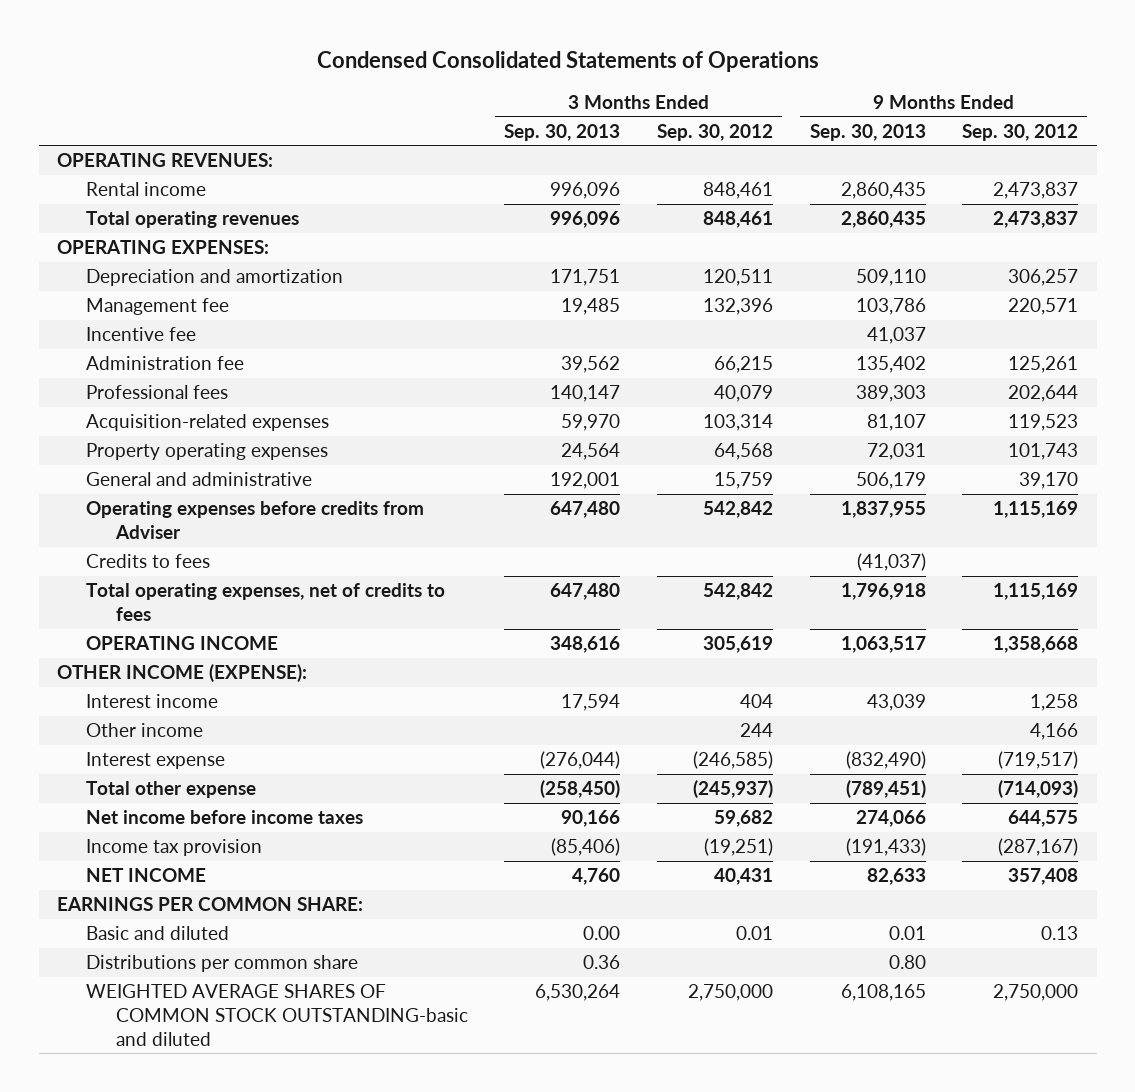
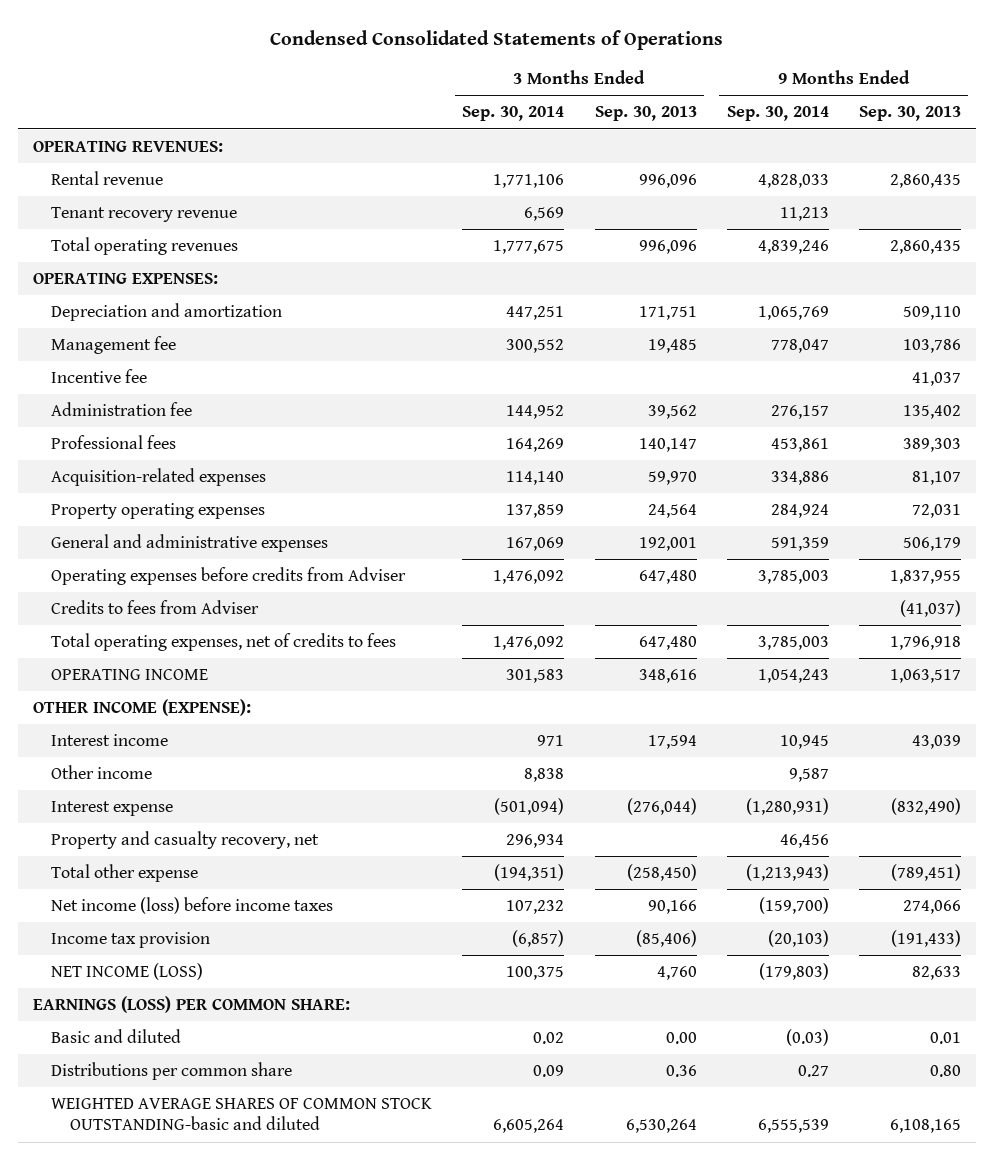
[656,123,773,141] Sep. 30, 2012 -> none
[962,123,1079,141] Sep. 30, 2012 -> none
none -> [462,106,565,122] Sep. 30, 2014
none -> [726,106,829,122] Sep. 30, 2014
[86,182,207,197] Rental income -> [51,171,164,186] Rental revenue
none -> [51,207,238,223] Tenant recovery revenue
[86,472,313,487] General and administrative -> [51,534,329,553] General and administrative expenses
[86,554,211,569] Credits to fees -> [51,600,260,615] Credits to fees from Adviser
none -> [51,831,320,850] Property and casualty recovery, net
[86,810,364,825] Net income before income taxes -> [51,897,334,915] Net income (loss) before income taxes
[86,868,207,883] NET INCOME -> [51,963,204,981] NET INCOME (LOSS)
[56,897,363,912] EARNINGS PER COMMON SHARE: -> [32,996,350,1014] EARNINGS (LOSS) PER COMMON SHARE:

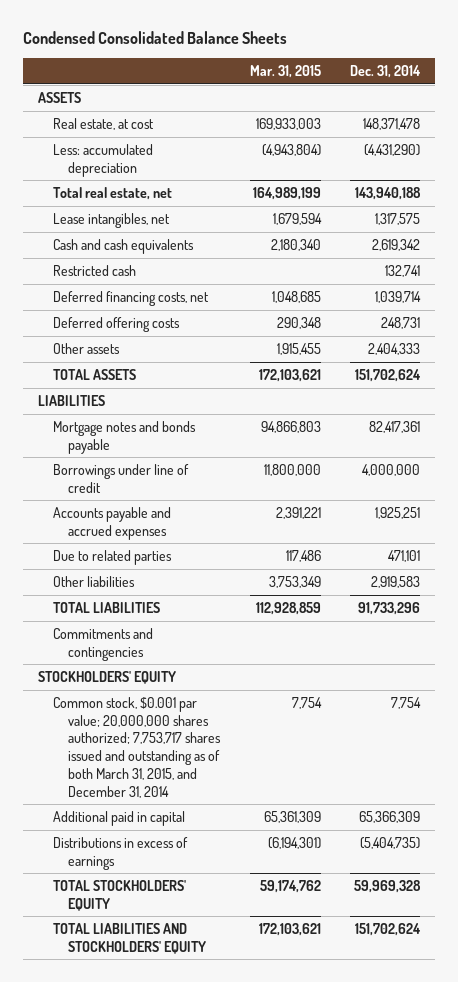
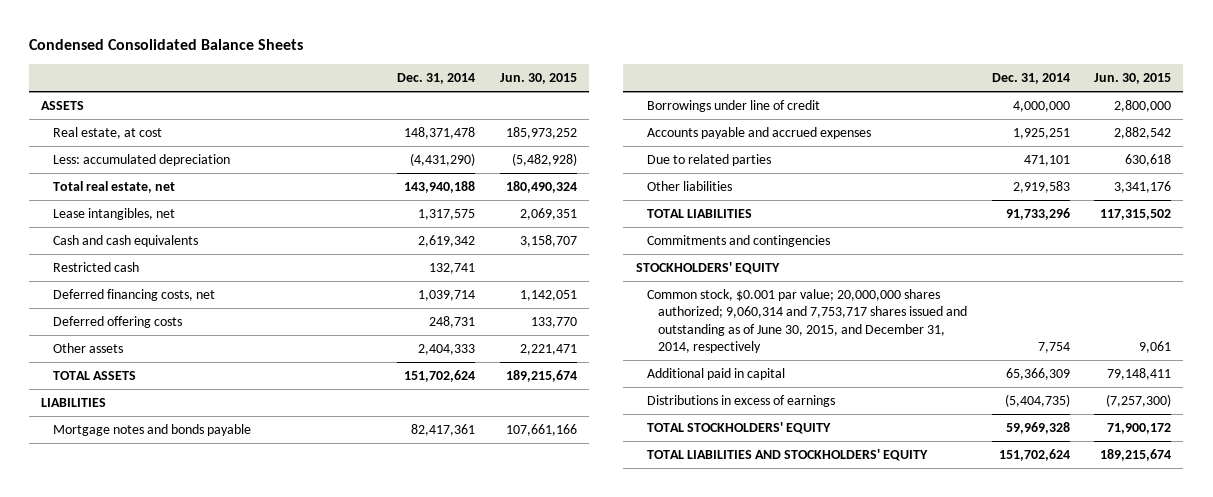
[249,65,321,79] Mar. 31, 2015 -> none
none -> [499,73,577,85] Jun. 30, 2015
[52,696,221,798] Common stock, $0.001 par value; 20,000,000 shares authorized; 7,753,717 shares issued and outstanding as of both March 31, 2015, and December 31, 2014 -> [646,289,968,353] Common stock, $0.001 par value; 20,000,000 shares authorized; 9,060,314 and 7,753,717 shares issued and outstanding as of June 30, 2015, and December 31, 2014, respectively

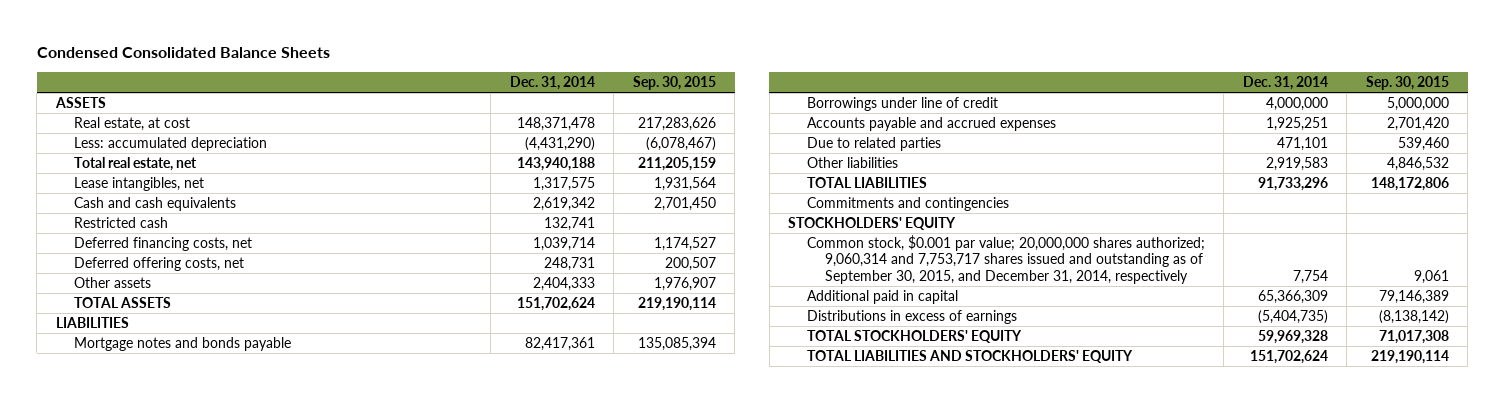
[499,73,577,85] Jun. 30, 2015 -> none
none -> [632,75,716,90] Sep. 30, 2015
[52,316,182,329] Deferred offering costs -> [73,257,244,272] Deferred offering costs, net
[646,289,968,353] Common stock, $0.001 par value; 20,000,000 shares authorized; 9,060,314 and 7,753,717 shares issued and outstanding as of June 30, 2015, and December 31, 2014, respectively -> [806,235,1205,284] Common stock, $0.001 par value; 20,000,000 shares authorized; 9,060,314 and 7,753,717 shares issued and outstanding as of September 30, 2015, and December 31, 2014, respectively

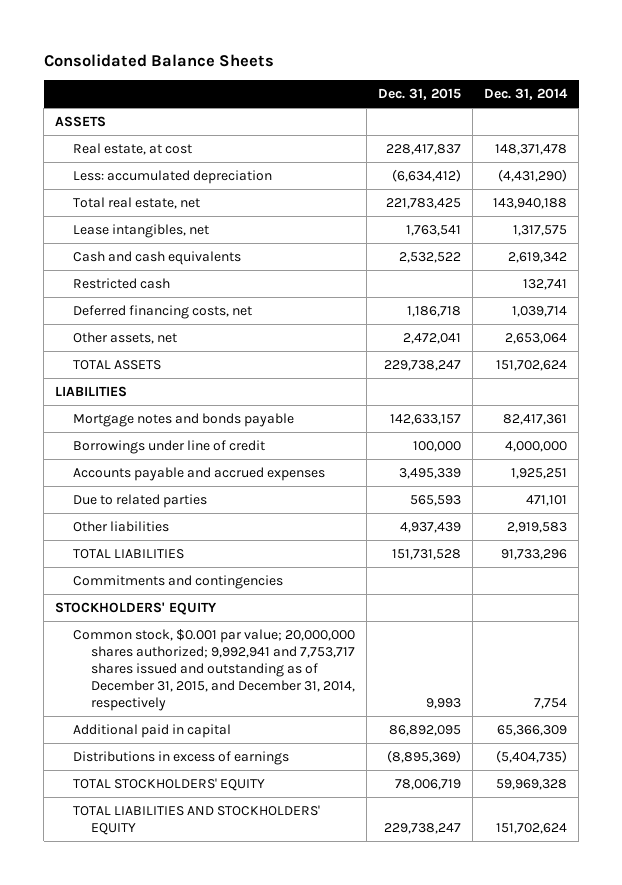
[36,47,330,59] Condensed Consolidated Balance Sheets -> [43,53,274,67] Consolidated Balance Sheets
[632,75,716,90] Sep. 30, 2015 -> none
none -> [378,88,462,101] Dec. 31, 2015
[73,257,244,272] Deferred offering costs, net -> none
[73,277,151,289] Other assets -> [73,331,178,344] Other assets, net
[532,277,595,292] 2,404,333 -> [505,332,568,344] 2,653,064
[806,235,1205,284] Common stock, $0.001 par value; 20,000,000 shares authorized; 9,060,314 and 7,753,717 shares issued and outstanding as of September 30, 2015, and December 31, 2014, respectively -> [73,628,356,712] Common stock, $0.001 par value; 20,000,000 shares authorized; 9,992,941 and 7,753,717 shares issued and outstanding as of December 31, 2015, and December 31, 2014, respectively

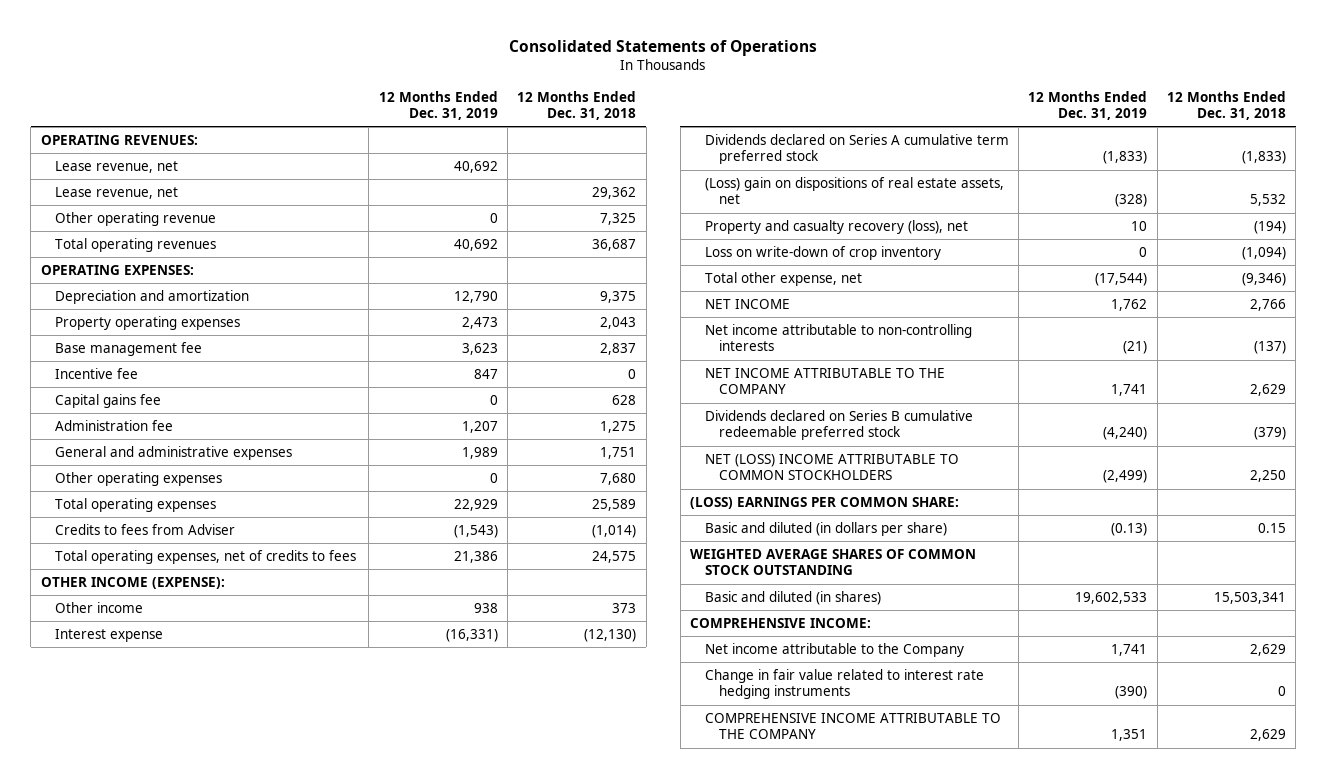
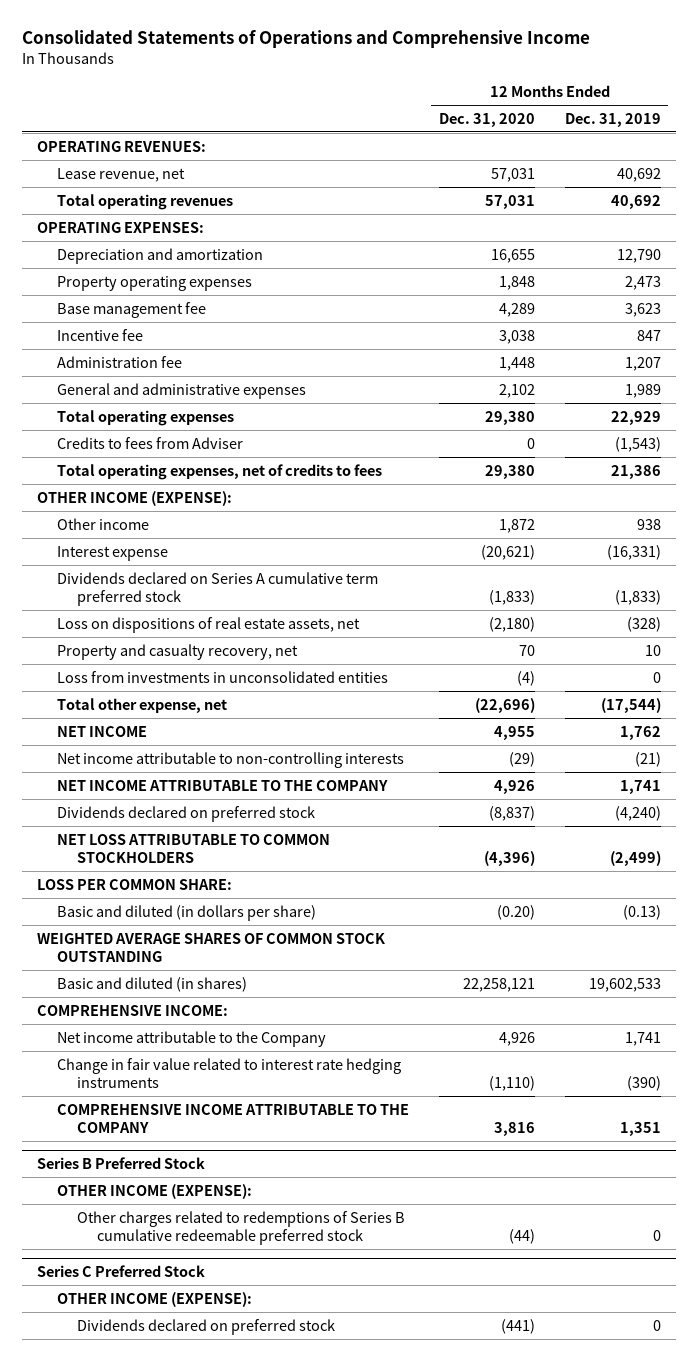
[509,39,818,56] Consolidated Statements of Operations -> [21,30,590,49] Consolidated Statements of Operations and Comprehensive Income
[517,90,637,121] 12 Months Ended Dec. 31, 2018 -> none
none -> [438,112,535,127] Dec. 31, 2020
[54,186,178,199] Lease revenue, net -> none
[54,211,216,226] Other operating revenue -> none
[54,393,161,408] Capital gains fee -> none
[54,471,222,486] Other operating expenses -> none
[704,245,941,260] Loss on write-down of crop inventory -> none
[704,176,1004,205] (Loss) gain on dispositions of real estate assets, net -> [56,616,360,633] Loss on dispositions of real estate assets, net
[704,219,968,234] Property and casualty recovery (loss), net -> [56,643,298,660] Property and casualty recovery, net
none -> [56,670,388,683] Loss from investments in unconsolidated entities
[704,409,973,441] Dividends declared on Series B cumulative redeemable preferred stock -> [56,805,315,822] Dividends declared on preferred stock
[704,453,959,481] NET (LOSS) INCOME ATTRIBUTABLE TO COMMON STOCKHOLDERS -> [56,833,330,864] NET LOSS ATTRIBUTABLE TO COMMON STOCKHOLDERS
[690,496,960,509] (LOSS) EARNINGS PER COMMON SHARE: -> [36,878,232,890] LOSS PER COMMON SHARE:
none -> [36,1157,205,1170] Series B Preferred Stock
none -> [56,1183,252,1199] OTHER INCOME (EXPENSE):
none -> [77,1210,406,1246] Other charges related to redemptions of Series B cumulative redeemable preferred stock
none -> [36,1265,205,1278] Series C Preferred Stock
none -> [56,1291,252,1307] OTHER INCOME (EXPENSE):
none -> [77,1318,336,1335] Dividends declared on preferred stock

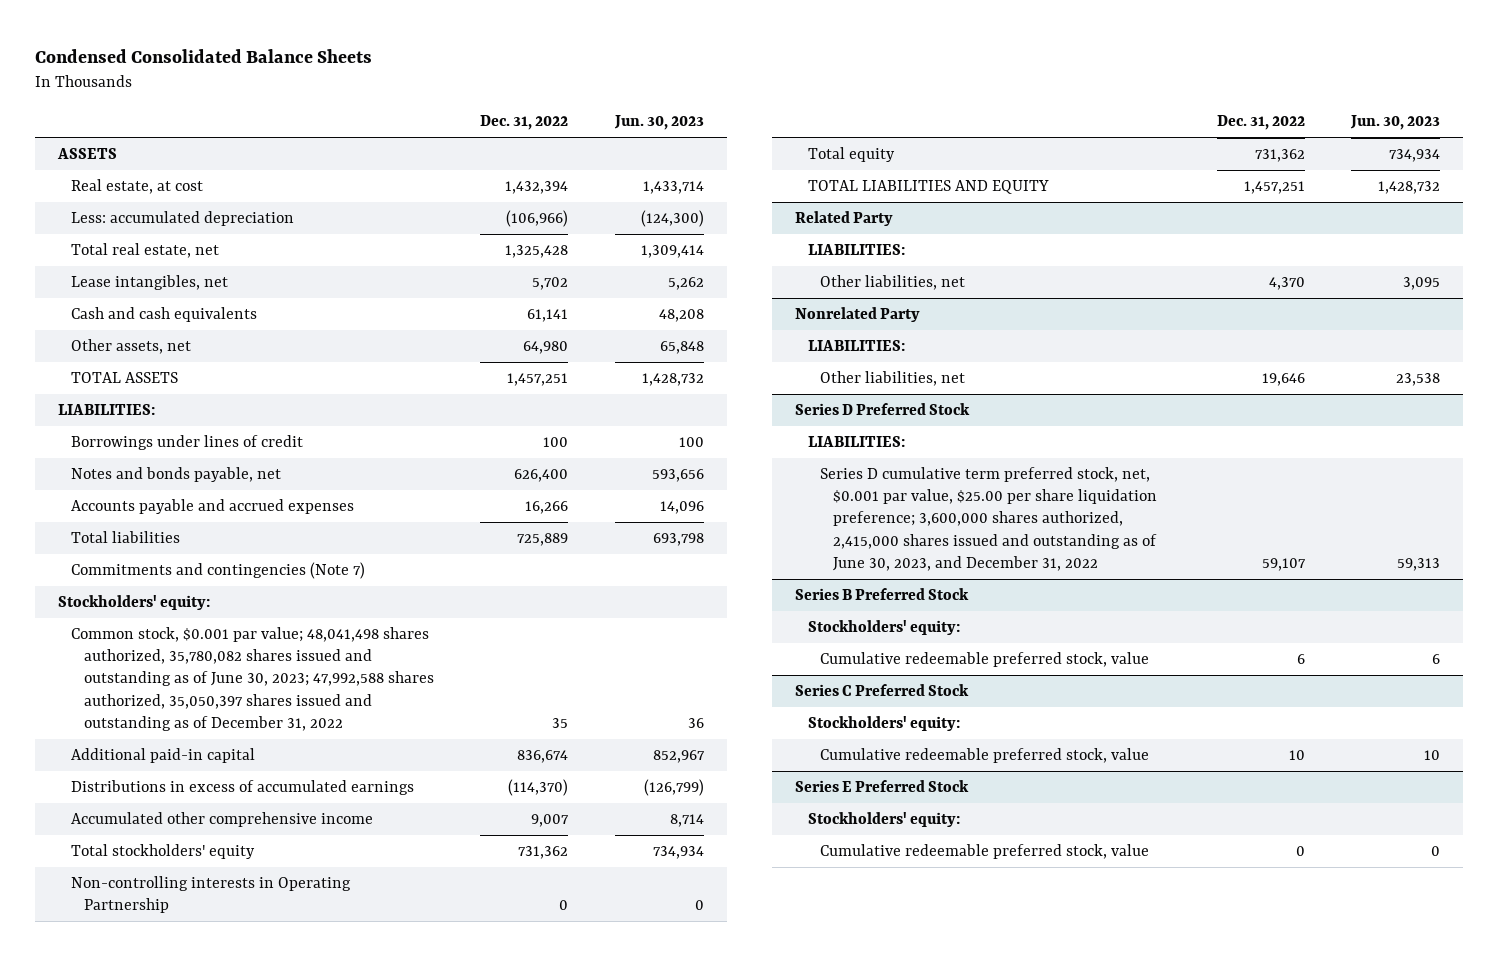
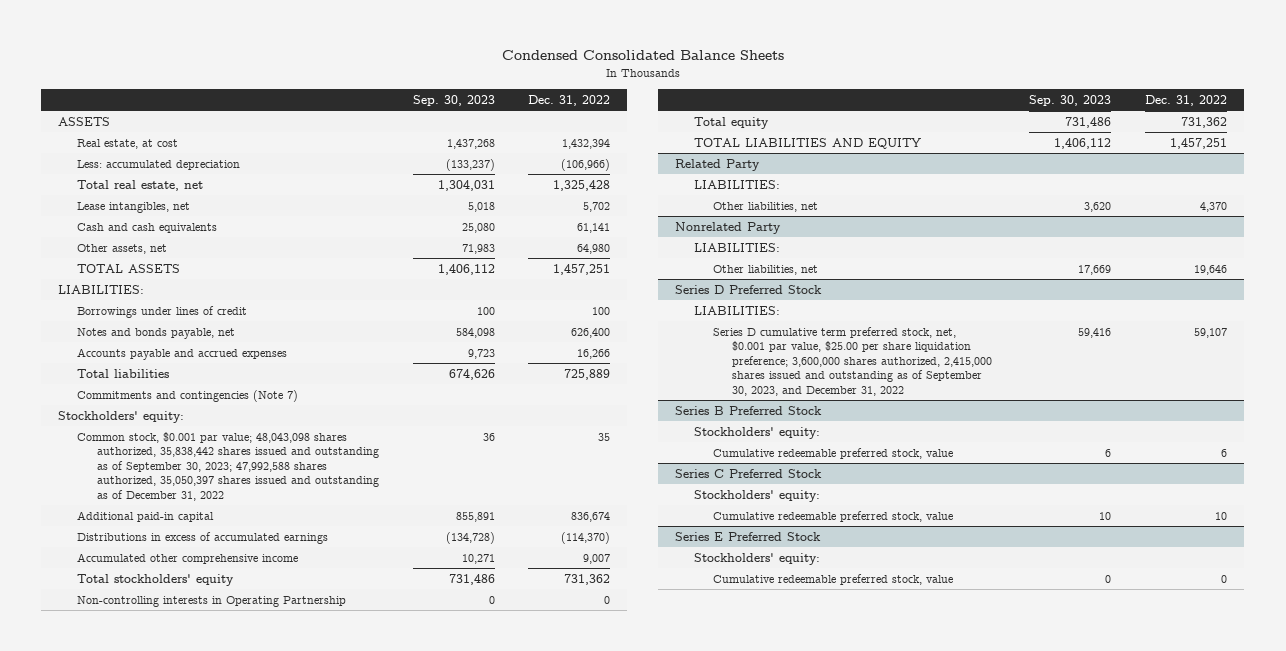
[613,115,704,131] Jun. 30, 2023 -> none
none -> [412,94,495,106] Sep. 30, 2023
[71,627,435,731] Common stock, $0.001 par value; 48,041,498 shares authorized, 35,780,082 shares issued and outstanding as of June 30, 2023; 47,992,588 shares authorized, 35,050,397 shares issued and outstanding as of December 31, 2022 -> [77,431,379,501] Common stock, $0.001 par value; 48,043,098 shares authorized, 35,838,442 shares issued and outstanding as of September 30, 2023; 47,992,588 shares authorized, 35,050,397 shares issued and outstanding as of December 31, 2022
[820,467,1158,571] Series D cumulative term preferred stock, net, $0.001 par value, $25.00 per share liquidation preference; 3,600,000 shares authorized, 2,415,000 shares issued and outstanding as of June 30, 2023, and December 31, 2022 -> [713,326,993,396] Series D cumulative term preferred stock, net, $0.001 par value, $25.00 per share liquidation preference; 3,600,000 shares authorized, 2,415,000 shares issued and outstanding as of September 30, 2023, and December 31, 2022

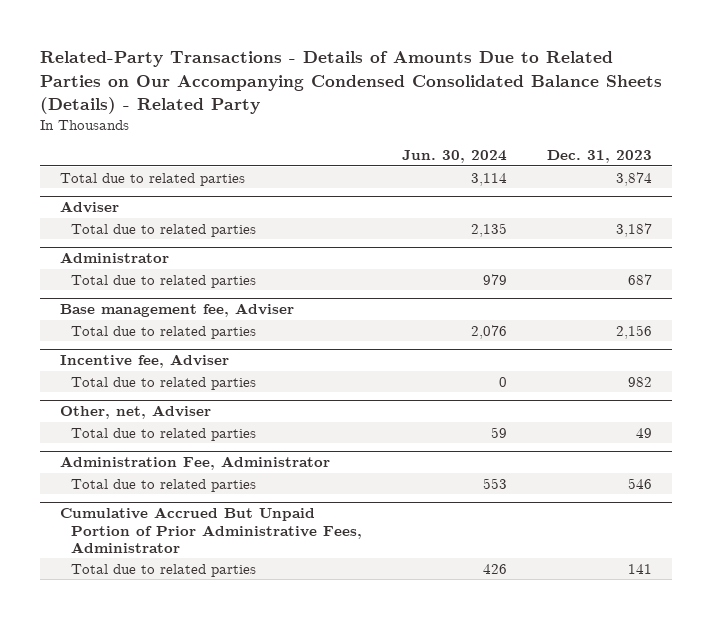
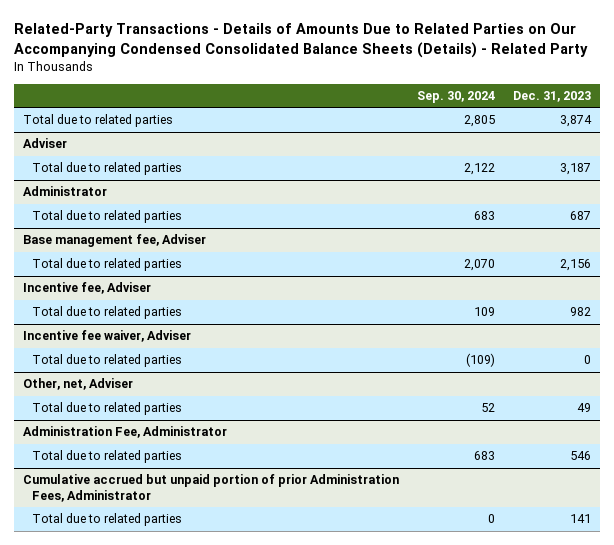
[401,150,507,164] Jun. 30, 2024 -> none
none -> [416,90,495,103] Sep. 30, 2024
none -> [23,330,192,343] Incentive fee waiver, Adviser
none -> [31,354,182,368] Total due to related parties
[60,507,362,553] Cumulative Accrued But Unpaid Portion of Prior Administrative Fees, Administrator -> [23,474,400,503] Cumulative accrued but unpaid portion of prior Administration Fees, Administrator

